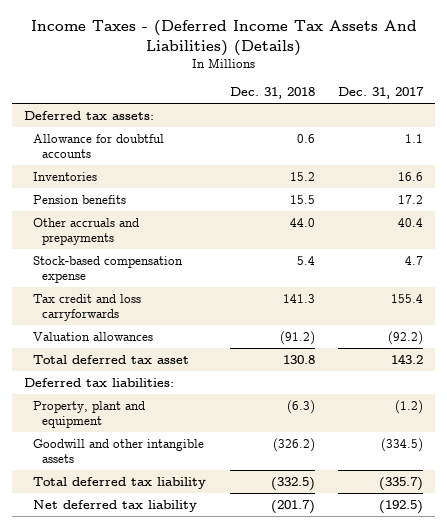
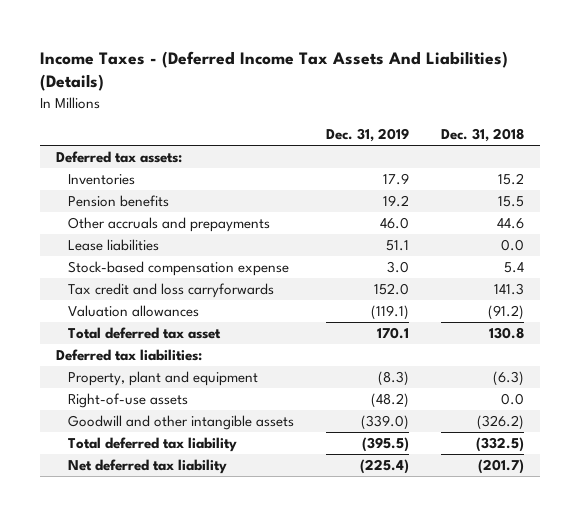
[338,87,425,100] Dec. 31, 2017 -> none
none -> [326,128,410,143] Dec. 31, 2019
[32,133,164,159] Allowance for doubtful accounts -> none
[289,217,315,227] 44.0 -> [496,218,524,230] 44.6
none -> [68,239,160,252] Lease liabilities
none -> [68,393,189,409] Right-of-use assets

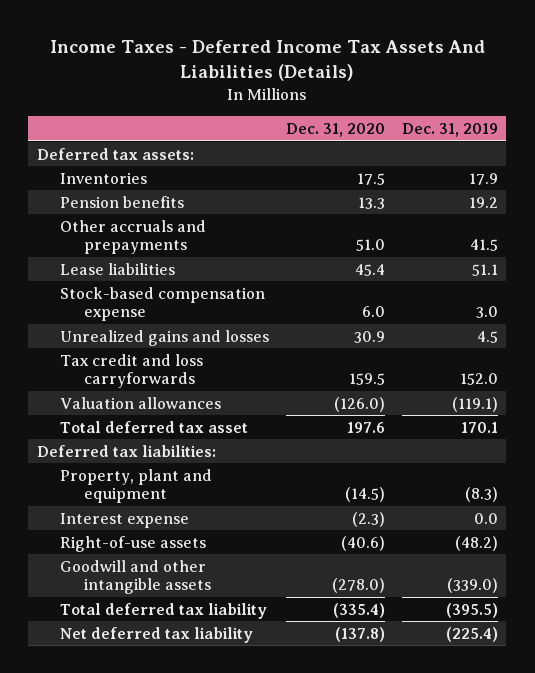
[40,50,509,92] Income Taxes - (Deferred Income Tax Assets And Liabilities) (Details) -> [50,40,486,82] Income Taxes - Deferred Income Tax Assets And Liabilities (Details)
[440,128,524,143] Dec. 31, 2018 -> none
none -> [286,123,386,138] Dec. 31, 2020
[380,217,410,230] 46.0 -> [469,239,498,252] 41.5
none -> [60,329,270,346] Unrealized gains and losses
none -> [60,512,190,528] Interest expense

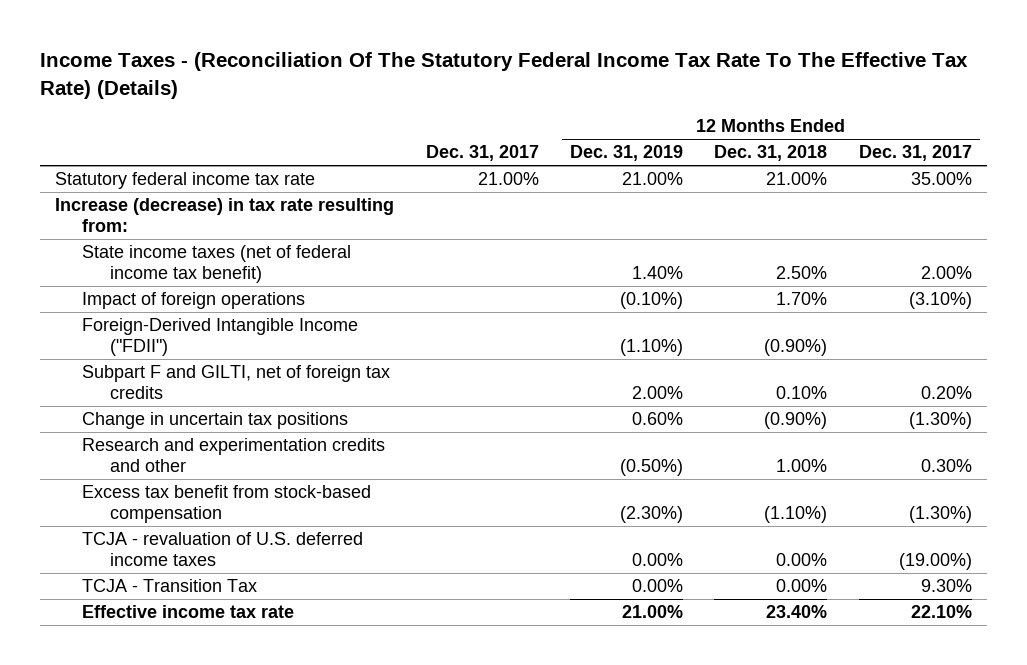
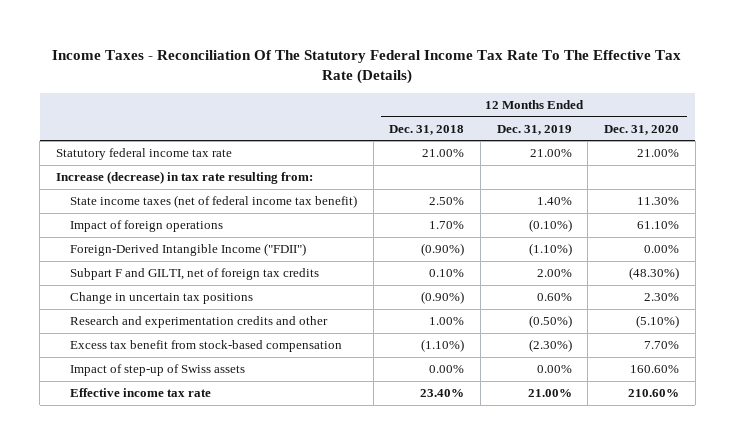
[39,52,968,100] Income Taxes - (Reconciliation Of The Statutory Federal Income Tax Rate To The Effective Tax Rate) (Details) -> [52,49,682,85] Income Taxes - Reconciliation Of The Statutory Federal Income Tax Rate To The Effective Tax Rate (Details)
[425,145,539,162] Dec. 31, 2017 -> none
[858,145,972,162] Dec. 31, 2017 -> none
none -> [603,124,679,135] Dec. 31, 2020
[82,532,364,567] TCJA - revaluation of U.S. deferred income taxes -> none
[82,579,258,593] TCJA - Transition Tax -> none
none -> [69,364,245,377] Impact of step-up of Swiss assets

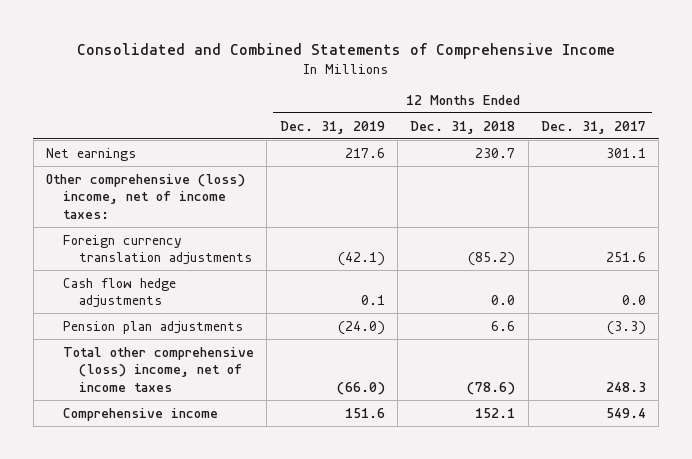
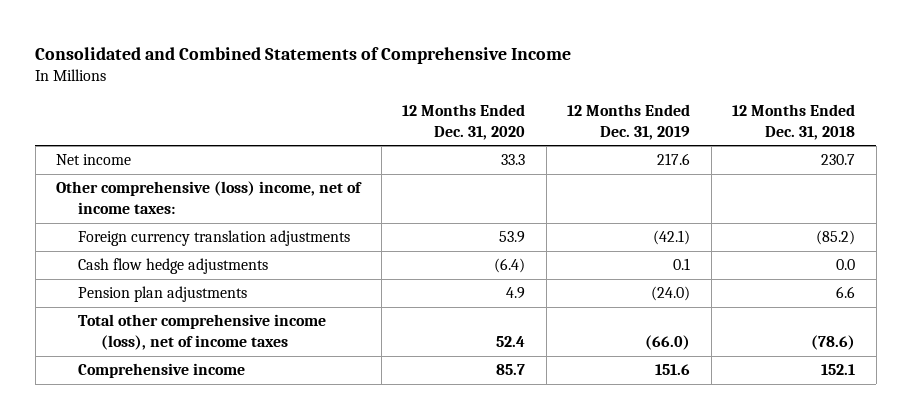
[541,120,647,134] Dec. 31, 2017 -> none
none -> [402,104,526,140] 12 Months Ended Dec. 31, 2020
[46,147,137,161] Net earnings -> [56,154,132,166] Net income
[62,346,254,393] Total other comprehensive (loss) income, net of income taxes -> [78,314,327,350] Total other comprehensive income (loss), net of income taxes

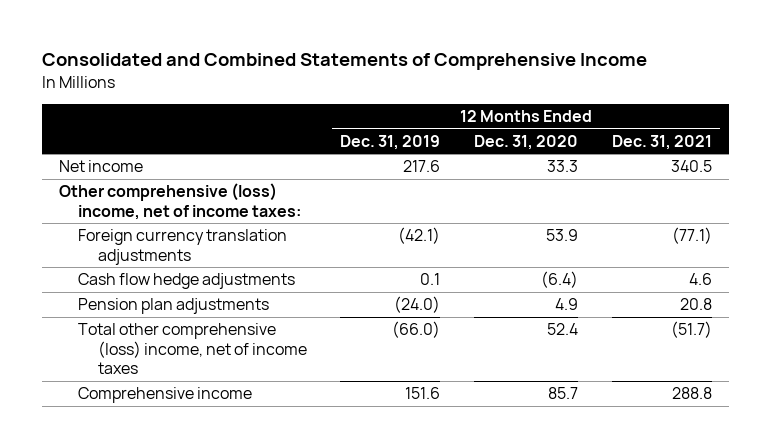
[732,104,856,140] 12 Months Ended Dec. 31, 2018 -> none
none -> [611,134,712,150] Dec. 31, 2021
[78,314,327,350] Total other comprehensive income (loss), net of income taxes -> [78,323,307,375] Total other comprehensive (loss) income, net of income taxes

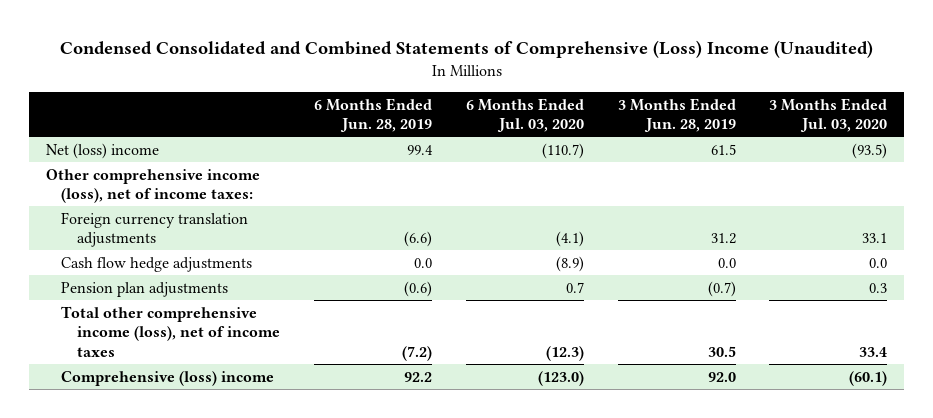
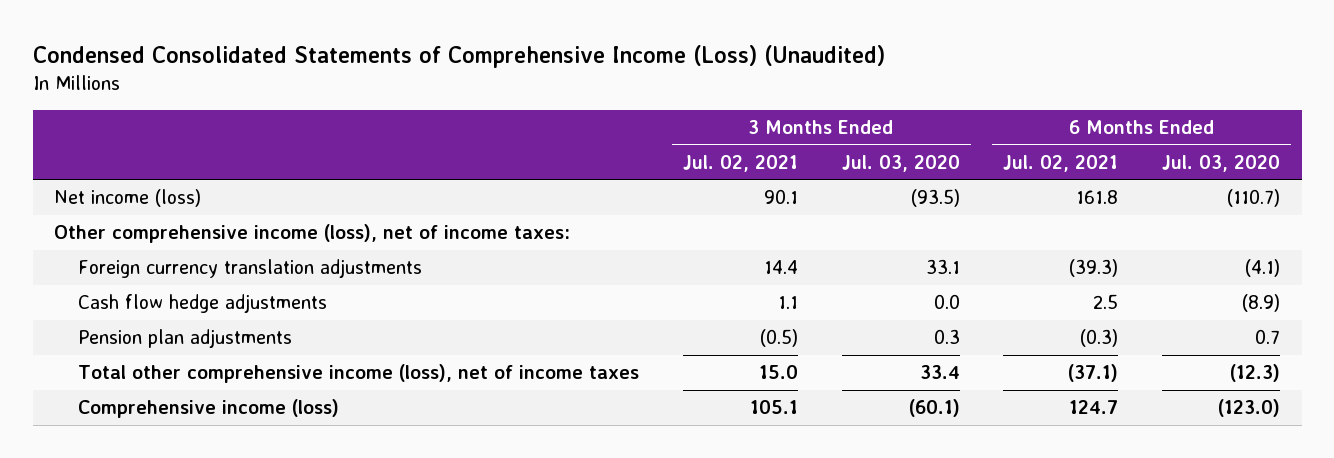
[59,40,873,59] Condensed Consolidated and Combined Statements of Comprehensive (Loss) Income (Unaudited) -> [32,45,885,69] Condensed Consolidated Statements of Comprehensive Income (Loss) (Unaudited)
[313,97,432,133] 6 Months Ended Jun. 28, 2019 -> none
[617,97,736,133] 3 Months Ended Jun. 28, 2019 -> none
none -> [683,154,799,172] Jul. 02, 2021
none -> [1003,154,1119,172] Jul. 02, 2021
[45,142,159,159] Net (loss) income -> [54,189,202,208] Net income (loss)
[61,370,275,386] Comprehensive (loss) income -> [78,399,340,419] Comprehensive income (loss)

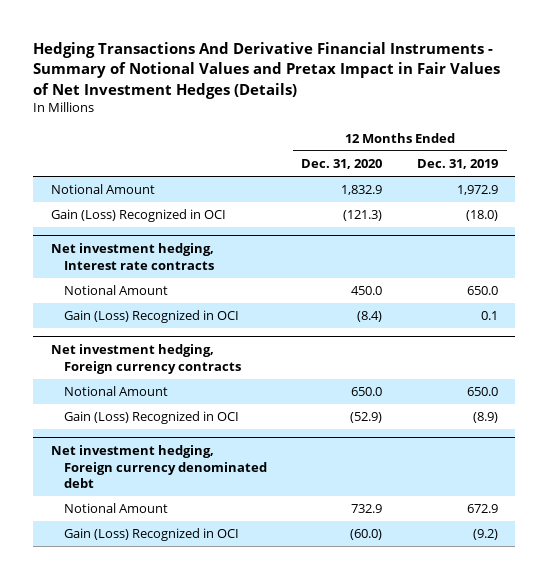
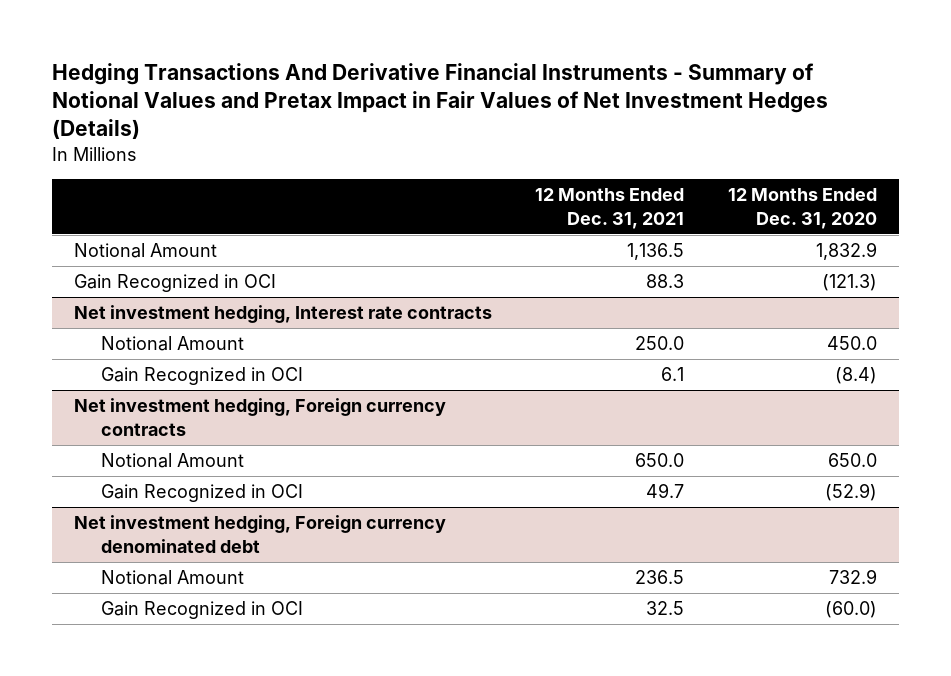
[417,159,499,170] Dec. 31, 2019 -> none
none -> [535,188,685,229] 12 Months Ended Dec. 31, 2021
[50,209,226,223] Gain (Loss) Recognized in OCI -> [73,274,276,293] Gain Recognized in OCI
[63,310,239,324] Gain (Loss) Recognized in OCI -> [101,367,304,386] Gain Recognized in OCI
[63,411,239,425] Gain (Loss) Recognized in OCI -> [101,484,304,503] Gain Recognized in OCI
[63,528,239,542] Gain (Loss) Recognized in OCI -> [101,601,304,620] Gain Recognized in OCI

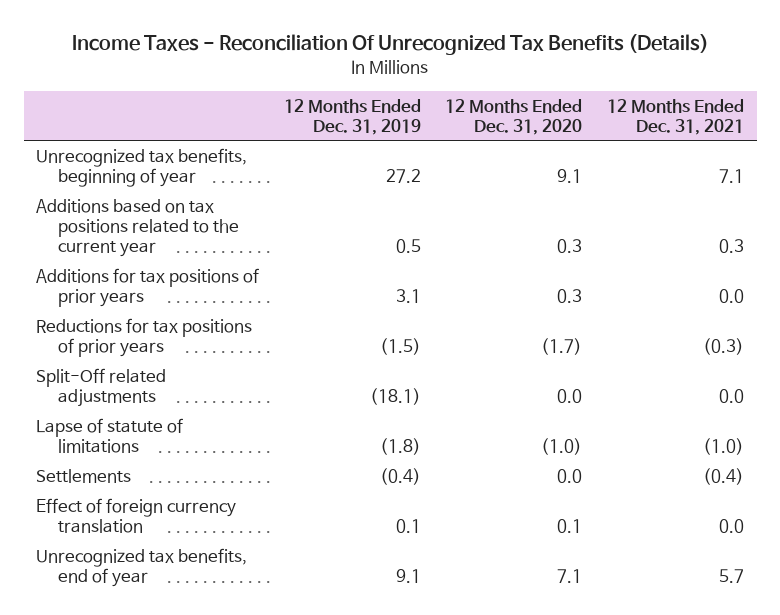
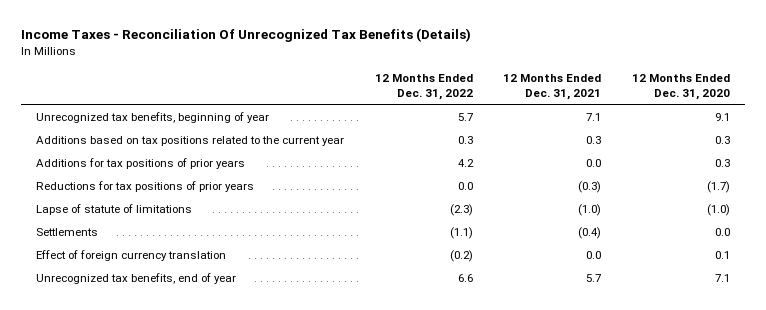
[283,98,421,135] 12 Months Ended Dec. 31, 2019 -> none
none -> [374,73,473,100] 12 Months Ended Dec. 31, 2022
[36,368,167,408] Split-Off related adjustments -> none

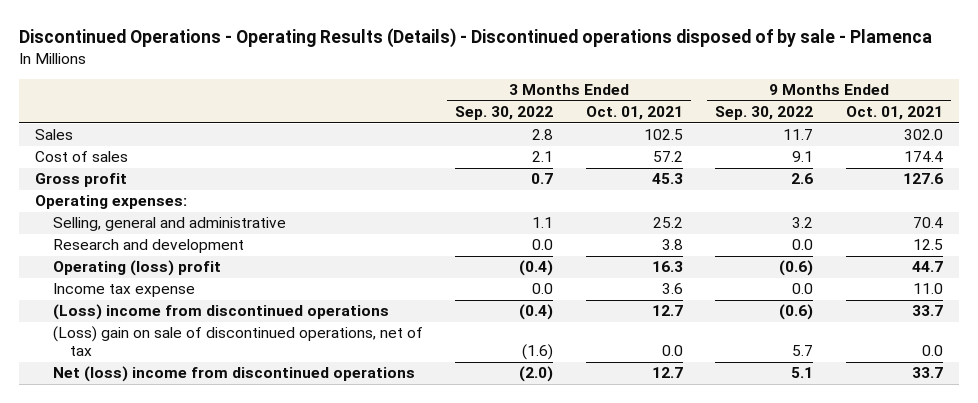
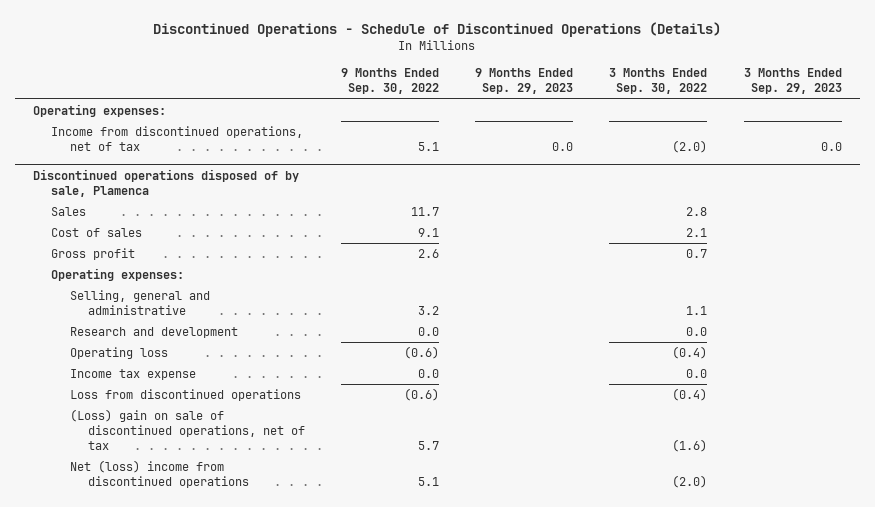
[18,27,932,48] Discontinued Operations - Operating Results (Details) - Discontinued operations disposed of by sale - Plamenca -> [153,21,722,37] Discontinued Operations - Schedule of Discontinued Operations (Details)
[585,106,683,121] Oct. 01, 2021 -> none
[845,106,943,121] Oct. 01, 2021 -> none
none -> [475,68,574,95] 9 Months Ended Sep. 29, 2023
none -> [743,68,842,95] 3 Months Ended Sep. 29, 2023
none -> [33,104,167,118] Operating expenses:
none -> [51,126,304,152] Income from discontinued operations, net of tax
none -> [33,168,300,197] Discontinued operations disposed of by sale, Plamenca
[52,260,221,277] Operating (loss) profit -> [69,347,168,360] Operating loss
[52,304,389,321] (Loss) income from discontinued operations -> [69,389,301,402] Loss from discontinued operations

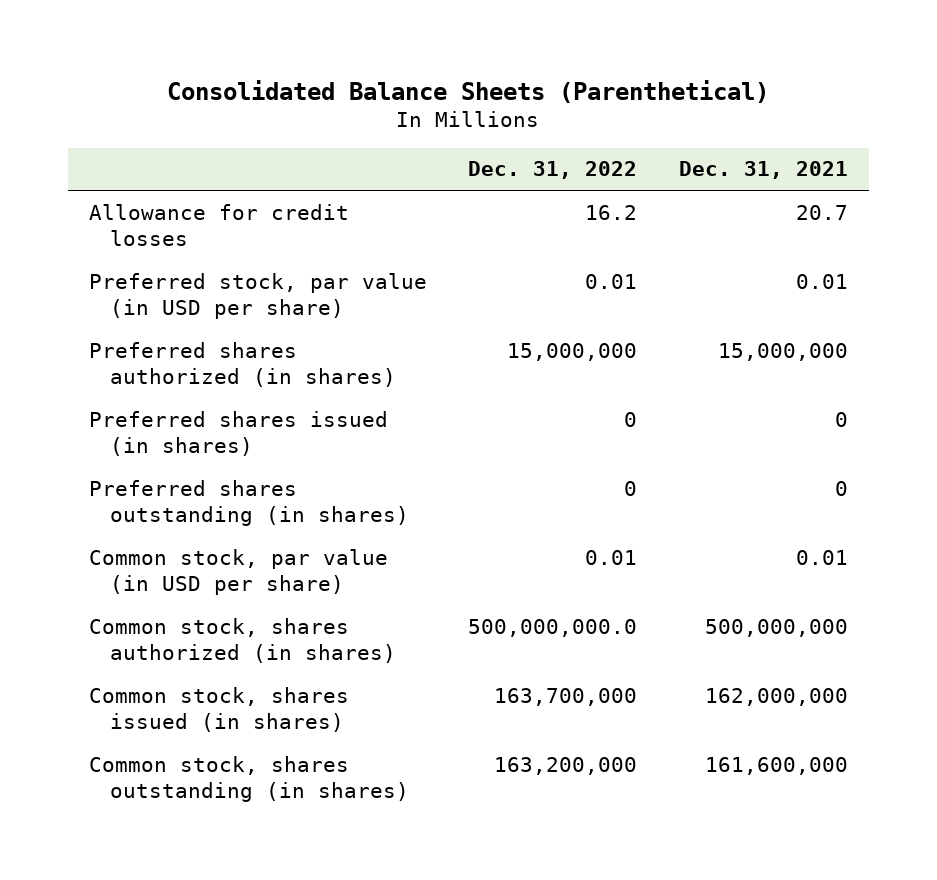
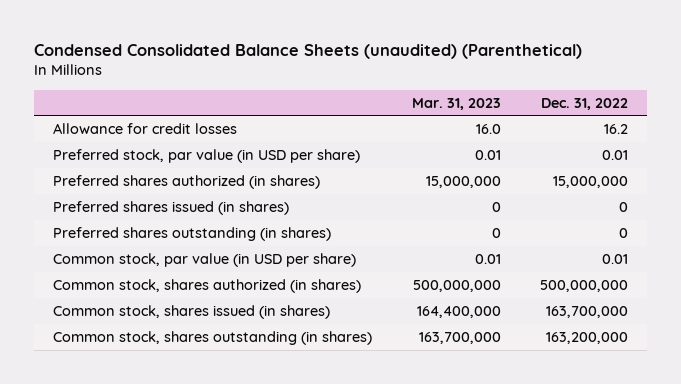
[167,79,770,103] Consolidated Balance Sheets (Parenthetical) -> [33,43,582,59] Condensed Consolidated Balance Sheets (unaudited) (Parenthetical)
[679,161,849,180] Dec. 31, 2021 -> none
none -> [411,97,501,110] Mar. 31, 2023
[468,618,638,637] 500,000,000.0 -> [539,279,628,292] 500,000,000

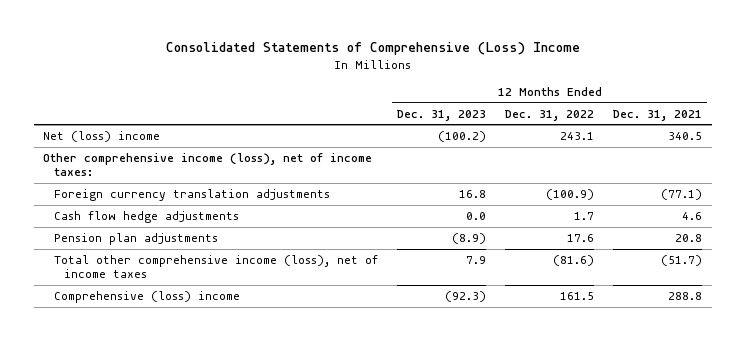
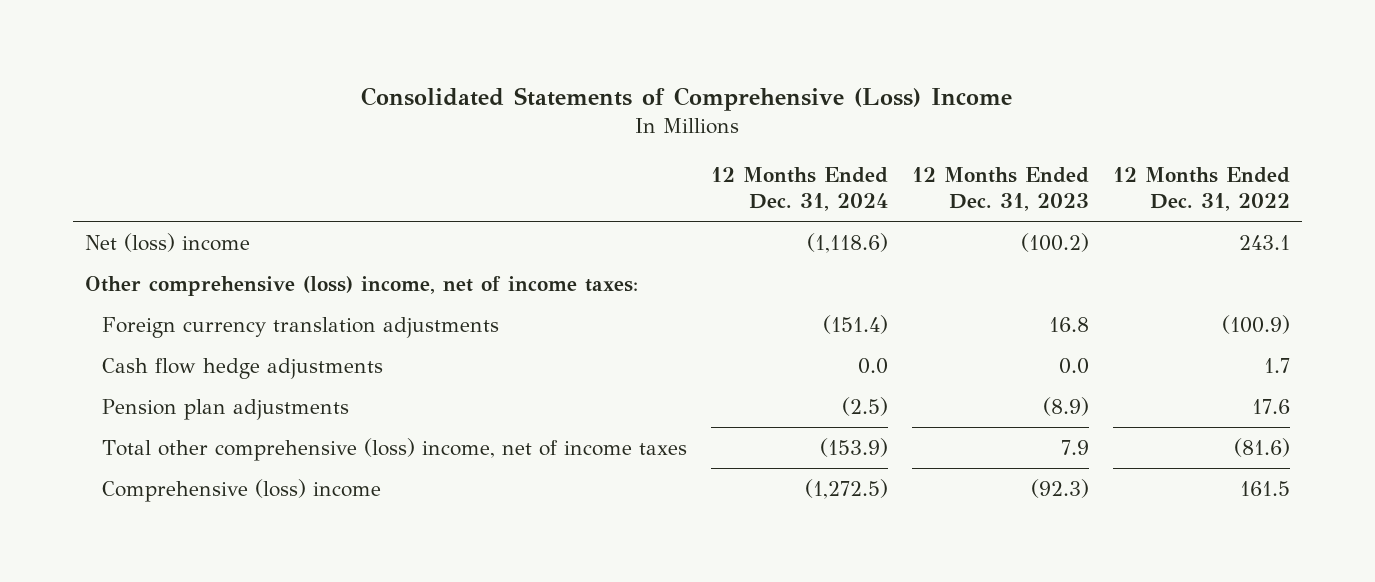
[613,109,703,121] Dec. 31, 2021 -> none
none -> [710,166,888,212] 12 Months Ended Dec. 31, 2024
[43,153,373,177] Other comprehensive income (loss), net of income taxes: -> [84,275,638,296] Other comprehensive (loss) income, net of income taxes:
[53,255,378,279] Total other comprehensive income (loss), net of income taxes -> [101,437,687,461] Total other comprehensive (loss) income, net of income taxes

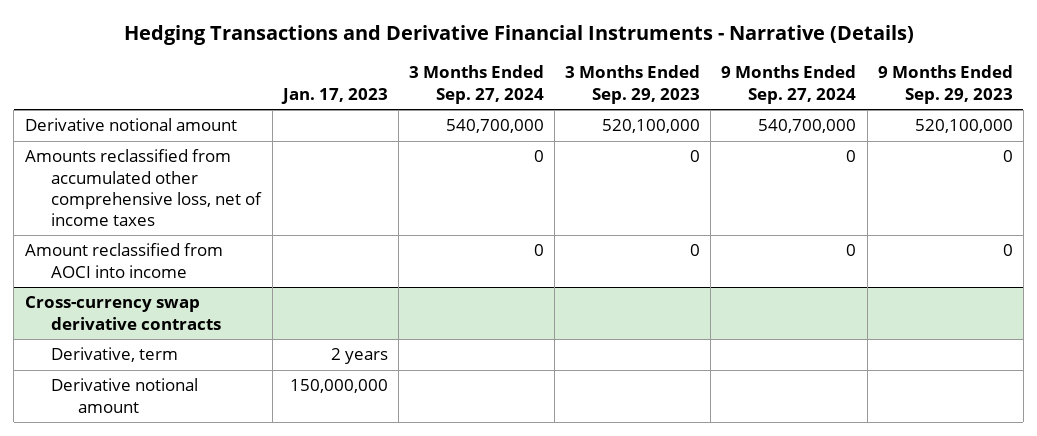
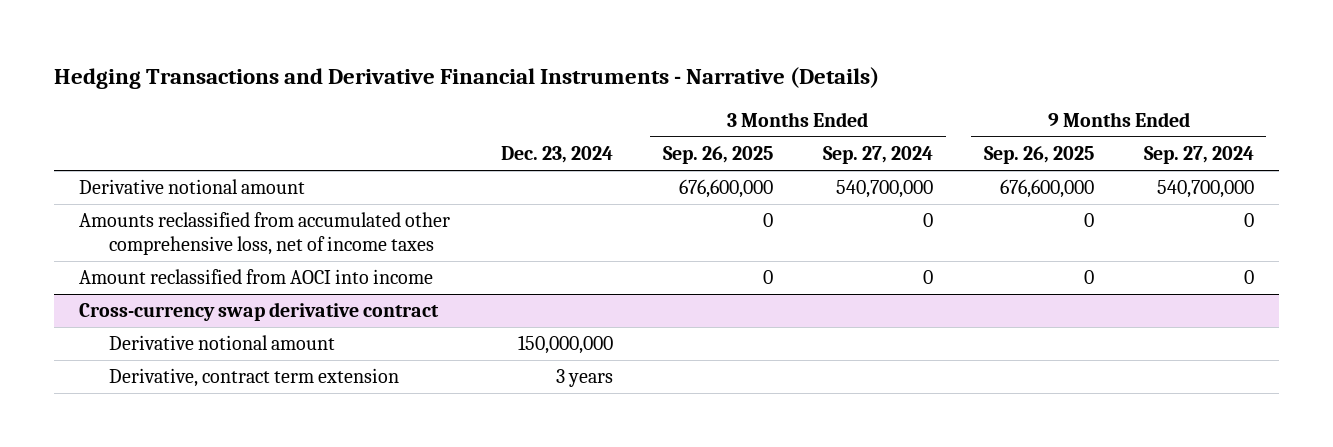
[280,87,388,104] Jan. 17, 2023 -> none
[565,65,701,104] 3 Months Ended Sep. 29, 2023 -> none
[877,65,1013,104] 9 Months Ended Sep. 29, 2023 -> none
none -> [500,146,613,164] Dec. 23, 2024
none -> [662,146,773,165] Sep. 26, 2025
none -> [983,146,1094,165] Sep. 26, 2025
[51,347,179,363] Derivative, term -> none
[24,296,222,330] Cross-currency swap derivative contracts -> [79,302,440,322] Cross-currency swap derivative contract
none -> [108,368,399,388] Derivative, contract term extension

